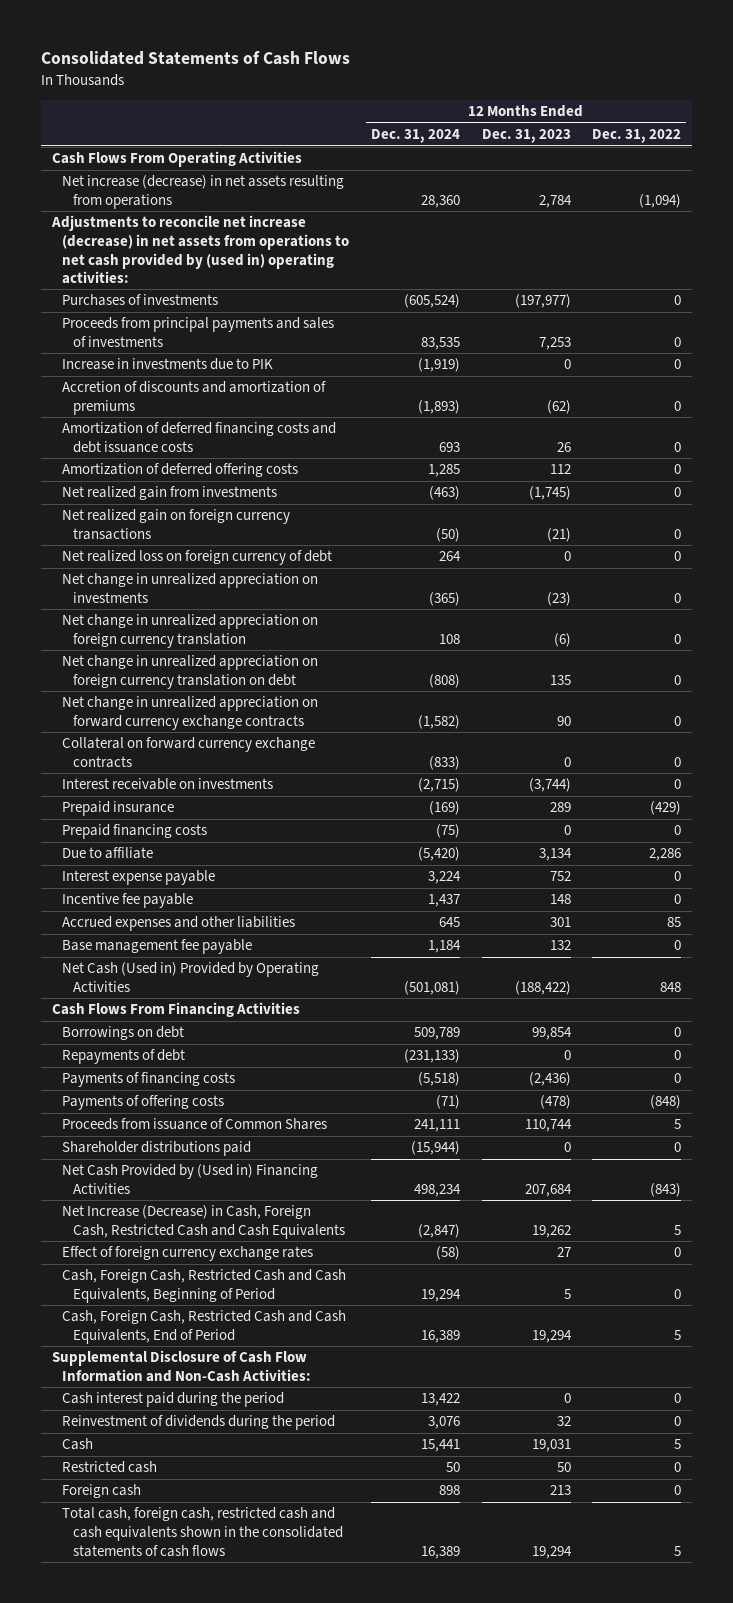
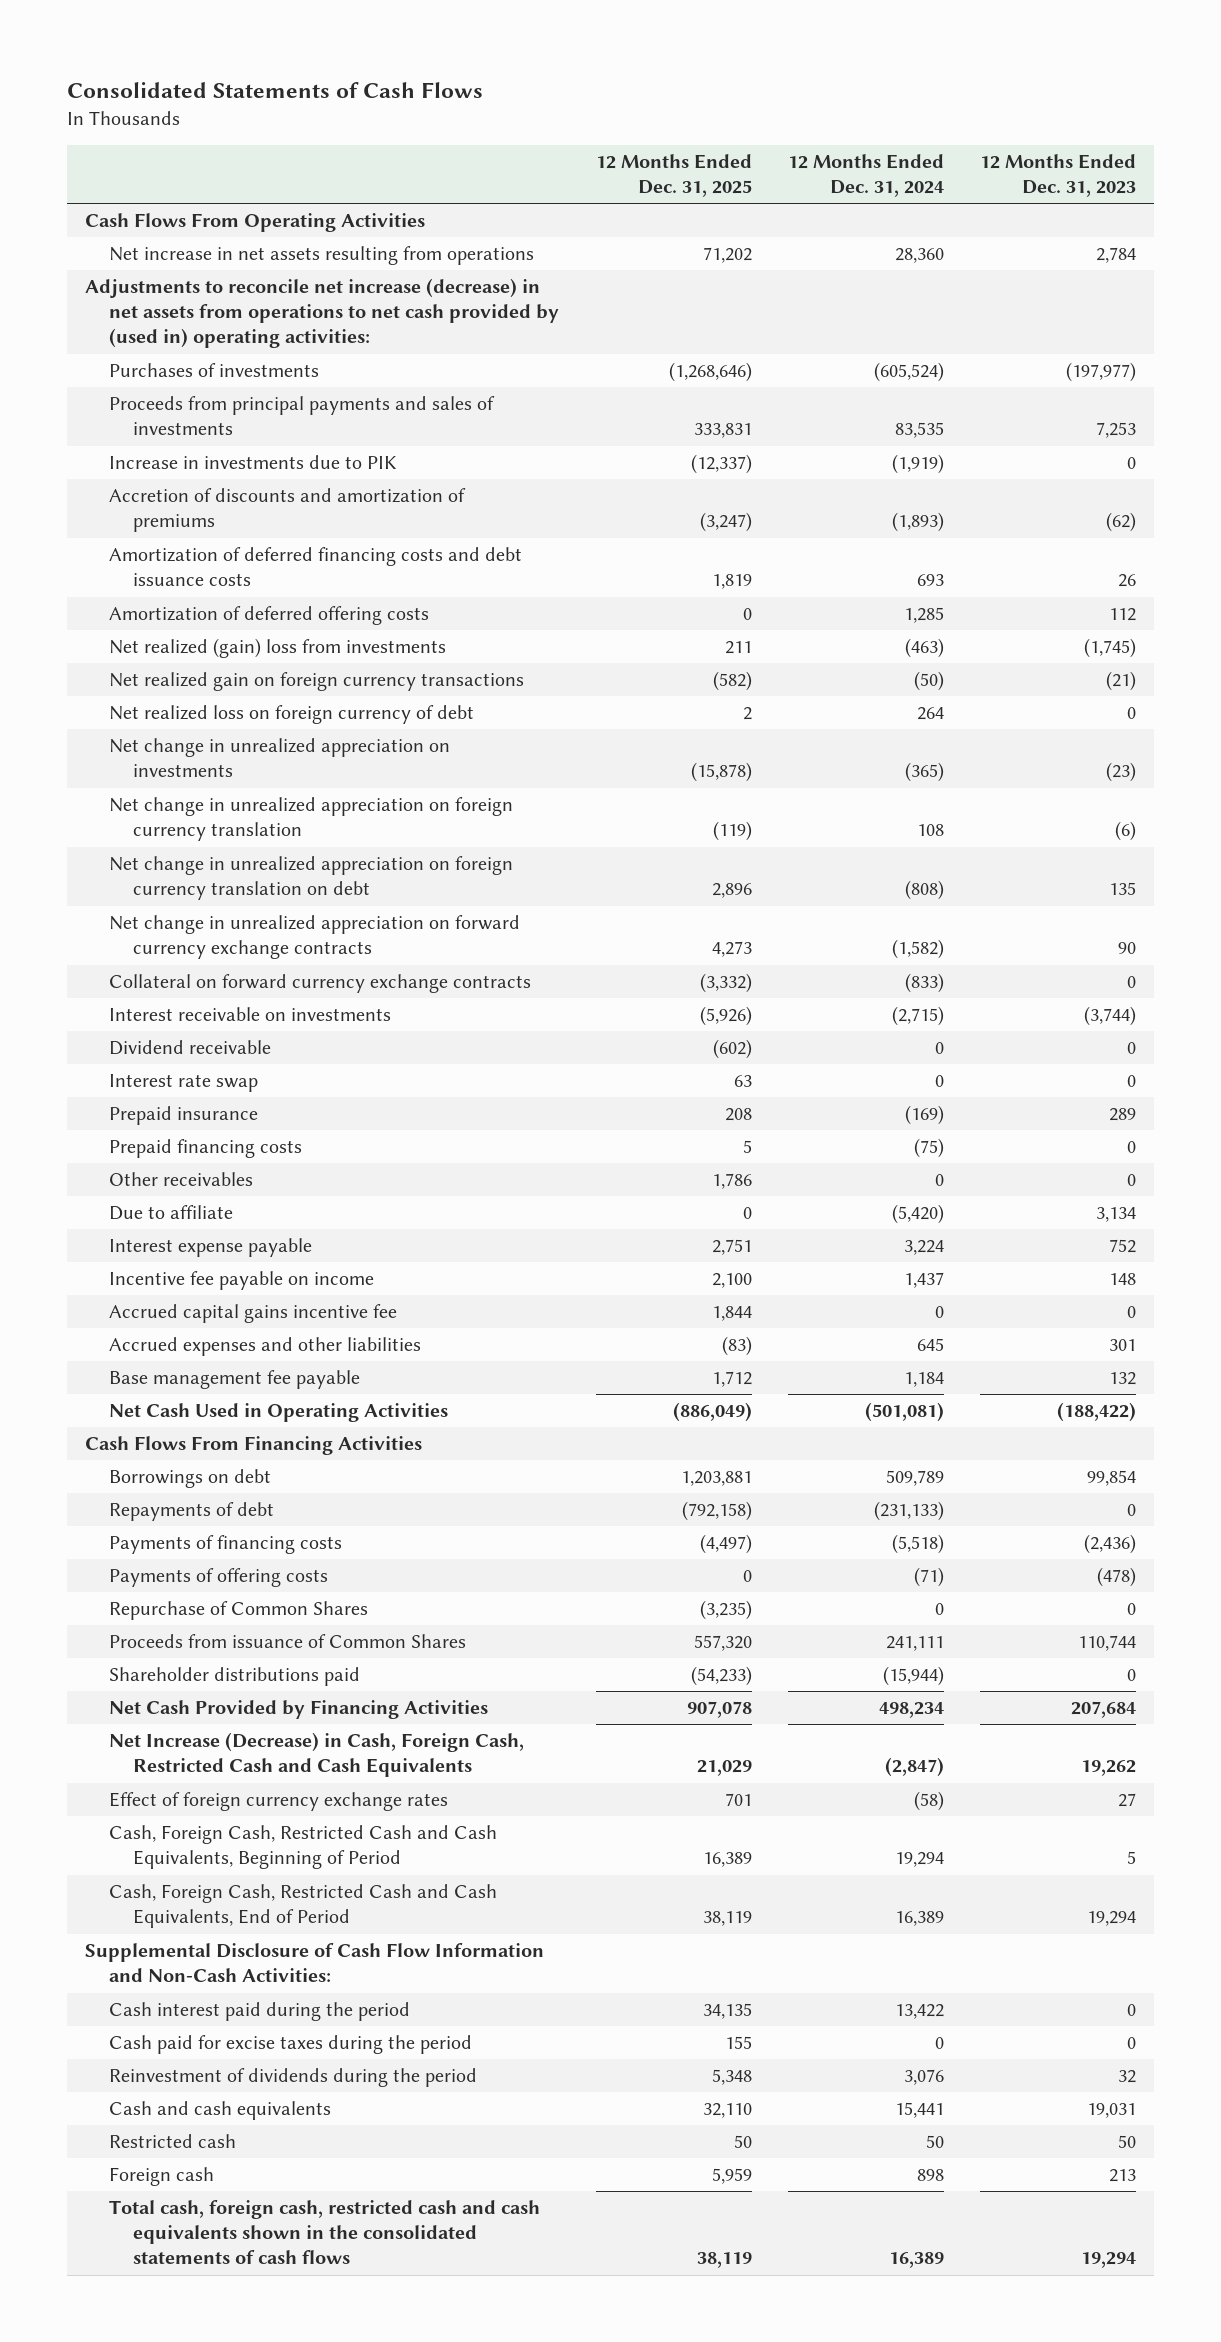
[592,129,682,144] Dec. 31, 2022 -> none
none -> [595,154,752,198] 12 Months Ended Dec. 31, 2025
[62,175,345,209] Net increase (decrease) in net assets resulting from operations -> [109,246,535,266] Net increase in net assets resulting from operations
[62,486,278,501] Net realized gain from investments -> [109,638,447,659] Net realized (gain) loss from investments
none -> [109,1040,272,1056] Dividend receivable
none -> [109,1074,259,1093] Interest rate swap
none -> [109,1172,254,1187] Other receivables
[62,893,194,909] Incentive fee payable -> [109,1271,375,1291] Incentive fee payable on income
none -> [109,1304,398,1324] Accrued capital gains incentive fee
[62,962,320,992] Net Cash (Used in) Provided by Operating Activities -> [109,1403,449,1423] Net Cash Used in Operating Activities
none -> [109,1601,369,1621] Repurchase of Common Shares
[62,1164,319,1194] Net Cash Provided by (Used in) Financing Activities -> [109,1700,489,1720] Net Cash Provided by Financing Activities
none -> [109,2035,473,2055] Cash paid for excise taxes during the period
[62,1438,94,1451] Cash -> [109,2101,332,2121] Cash and cash equivalents

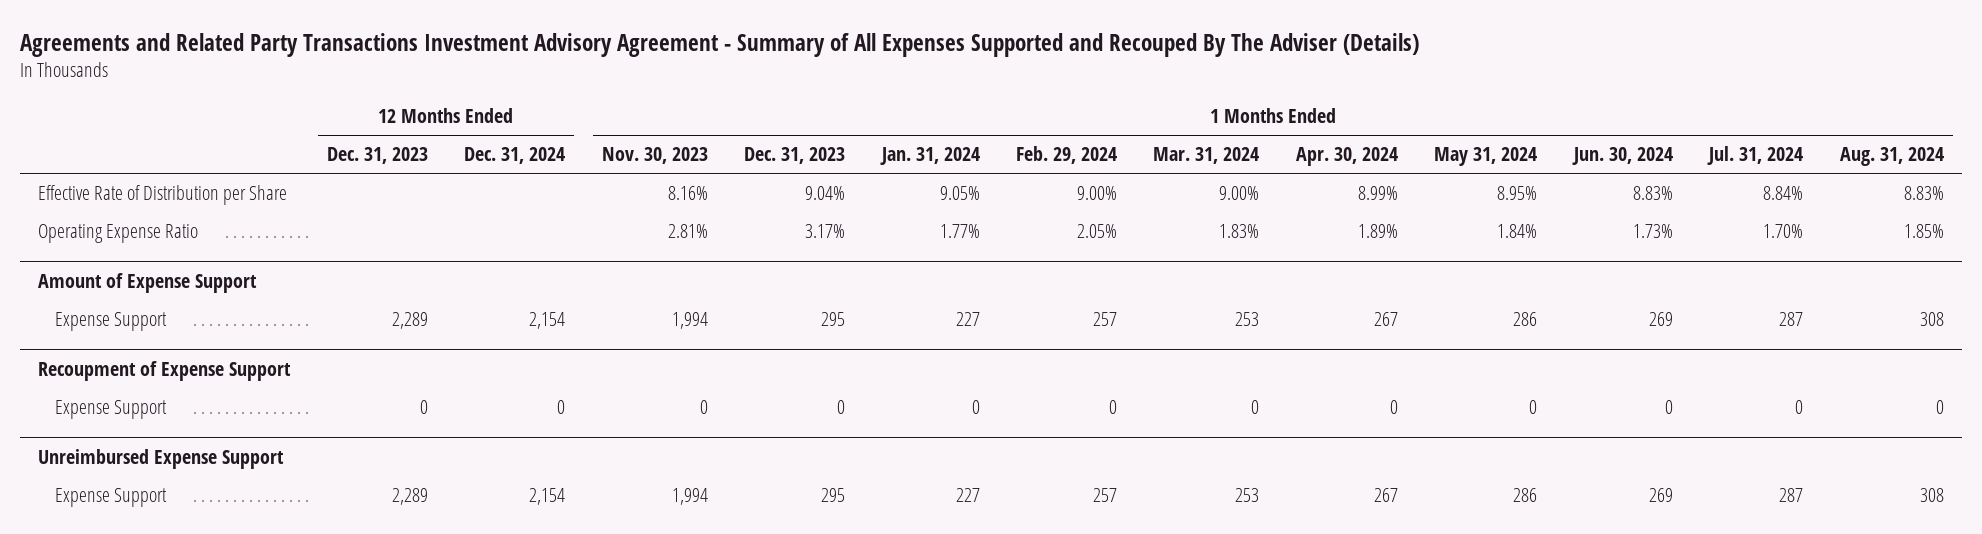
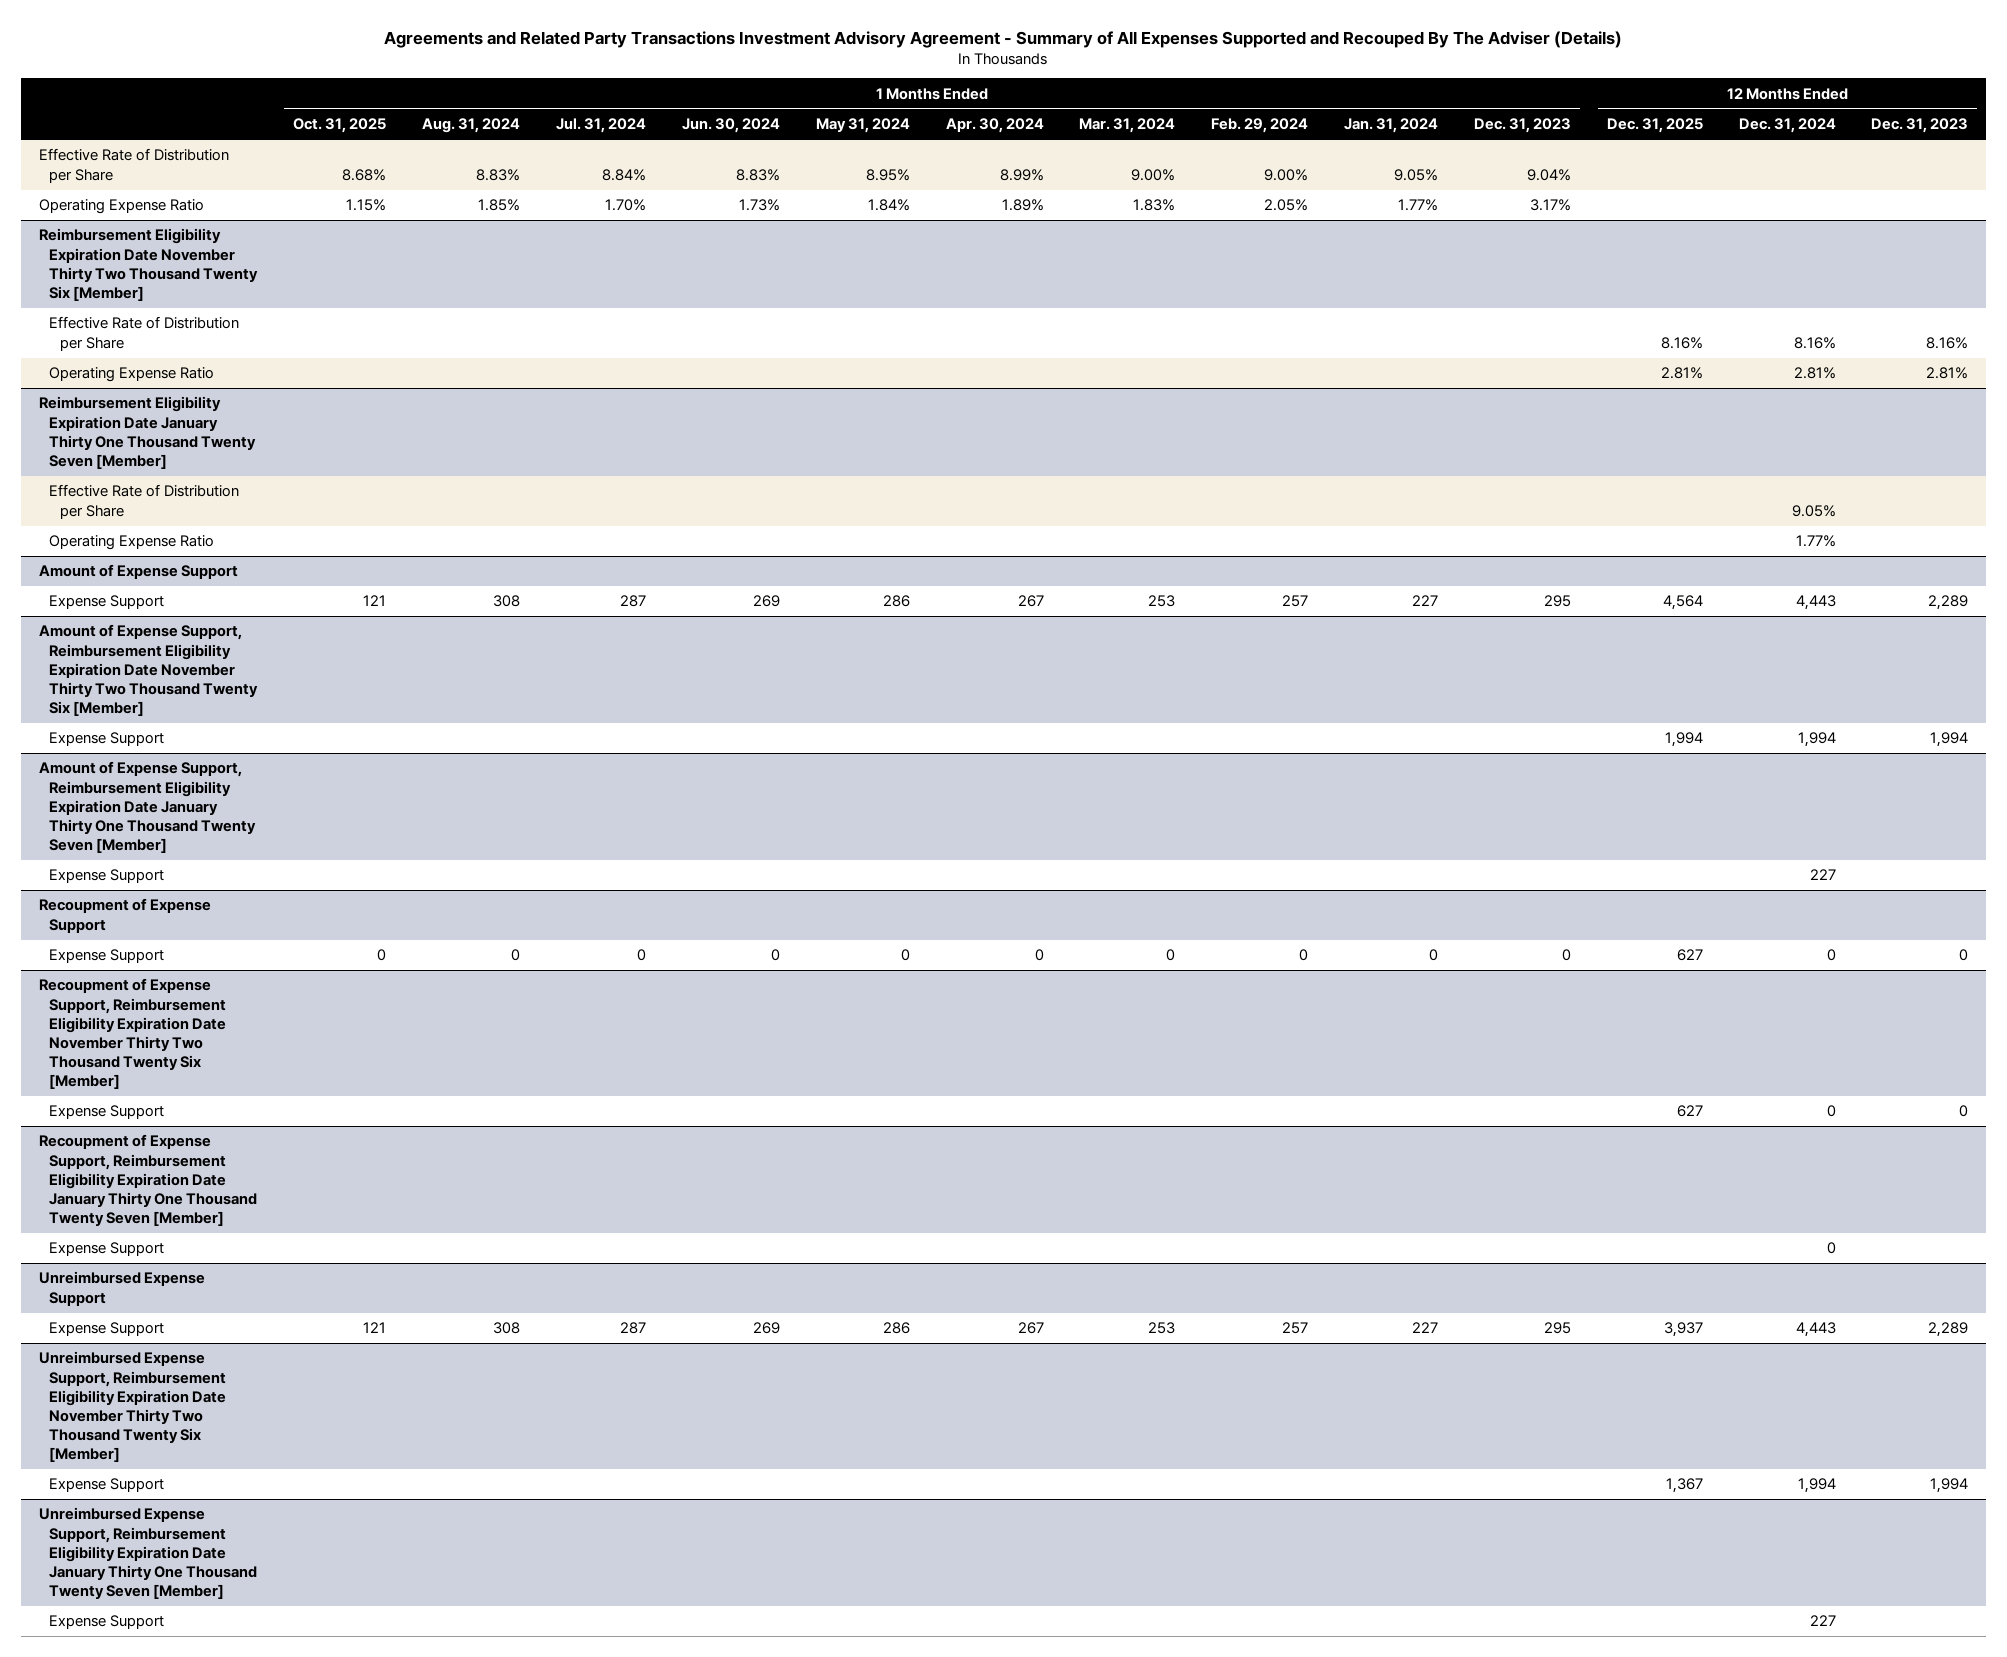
[601,147,708,165] Nov. 30, 2023 -> none
none -> [293,118,387,134] Oct. 31, 2025
none -> [1606,118,1703,134] Dec. 31, 2025
none -> [38,228,259,301] Reimbursement Eligibility Expiration Date November Thirty Two Thousand Twenty Six [Member]
none -> [49,316,240,351] Effective Rate of Distribution per Share
none -> [49,367,215,383] Operating Expense Ratio
none -> [38,396,257,469] Reimbursement Eligibility Expiration Date January Thirty One Thousand Twenty Seven [Member]
none -> [49,484,240,519] Effective Rate of Distribution per Share
none -> [49,535,215,551] Operating Expense Ratio
[529,312,566,330] 2,154 -> [1795,595,1836,611] 4,443
none -> [38,624,259,716] Amount of Expense Support, Reimbursement Eligibility Expiration Date November Thirty Two Thousand Twenty Six [Member]
none -> [49,732,165,747] Expense Support
none -> [38,761,257,853] Amount of Expense Support, Reimbursement Eligibility Expiration Date January Thirty One Thousand Twenty Seven [Member]
none -> [49,869,165,884] Expense Support
none -> [38,978,227,1090] Recoupment of Expense Support, Reimbursement Eligibility Expiration Date November Thirty Two Thousand Twenty Six [Member]
none -> [49,1105,165,1120] Expense Support
none -> [38,1134,258,1226] Recoupment of Expense Support, Reimbursement Eligibility Expiration Date January Thirty One Thousand Twenty Seven [Member]
none -> [49,1242,165,1257] Expense Support
[529,488,566,506] 2,154 -> [1795,1322,1836,1338] 4,443
none -> [38,1351,227,1463] Unreimbursed Expense Support, Reimbursement Eligibility Expiration Date November Thirty Two Thousand Twenty Six [Member]
none -> [49,1478,165,1493] Expense Support
none -> [38,1507,258,1599] Unreimbursed Expense Support, Reimbursement Eligibility Expiration Date January Thirty One Thousand Twenty Seven [Member]
none -> [49,1615,165,1630] Expense Support

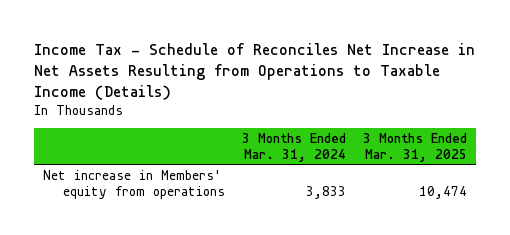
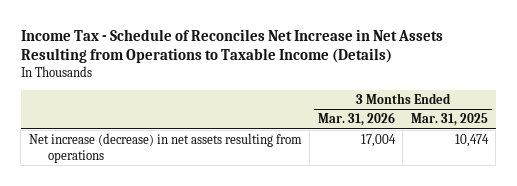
[242,132,347,162] 3 Months Ended Mar. 31, 2024 -> none
none -> [317,112,395,127] Mar. 31, 2026
[42,169,226,199] Net increase in Members' equity from operations -> [28,133,302,163] Net increase (decrease) in net assets resulting from operations

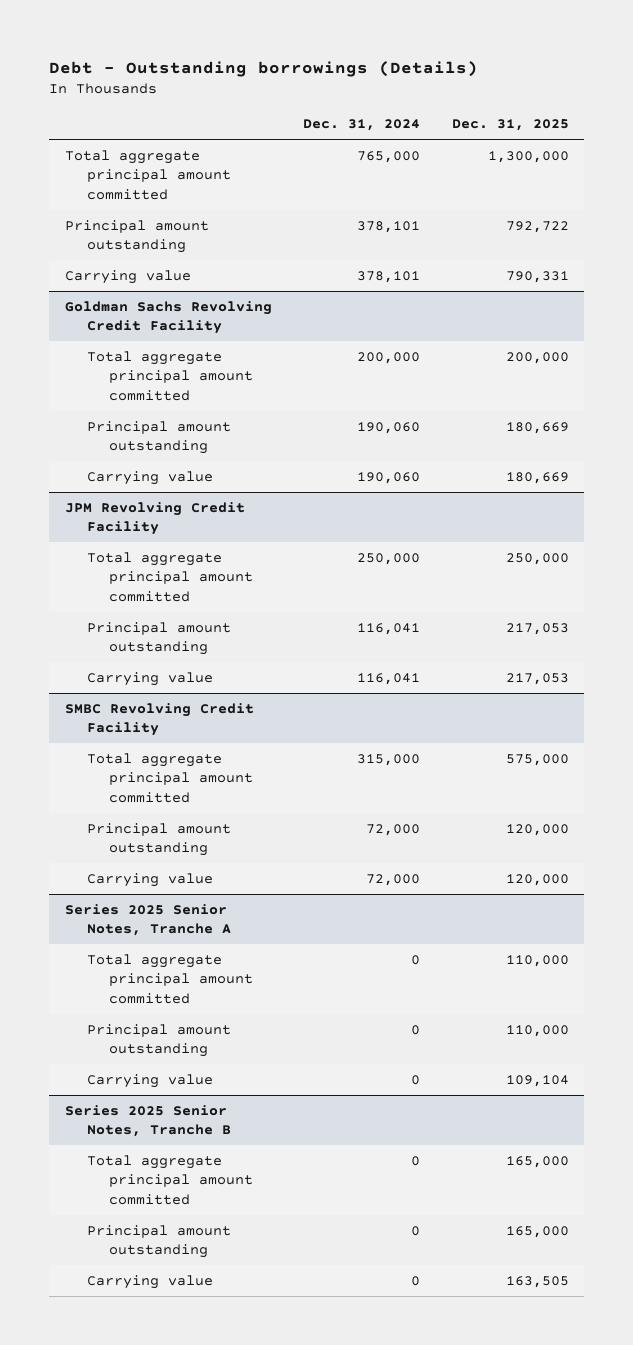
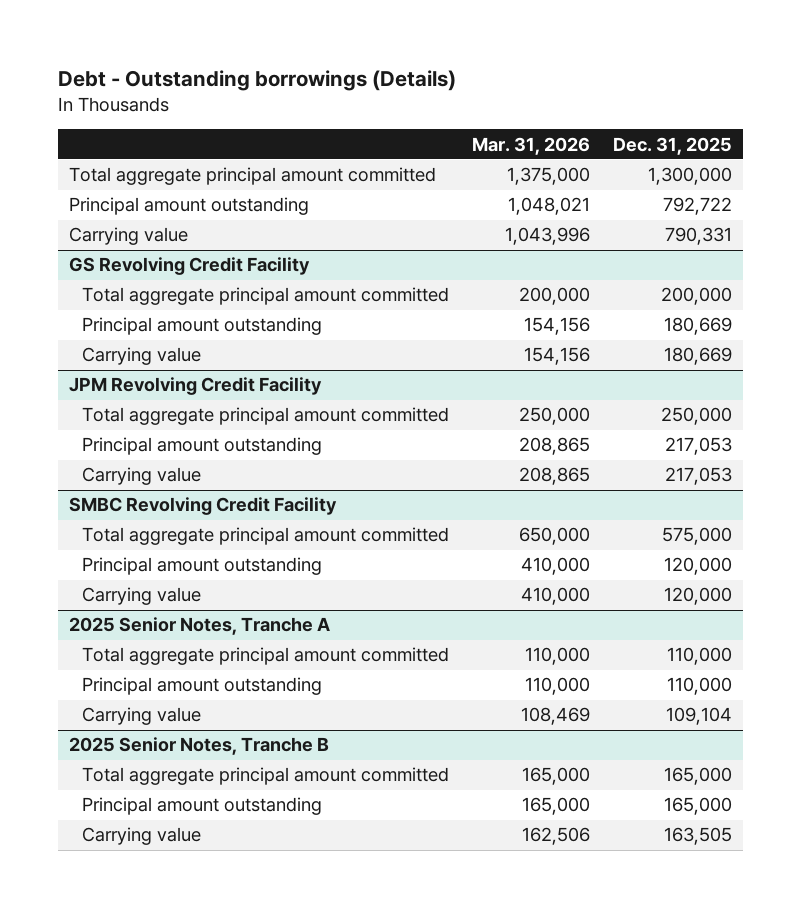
[303,119,421,132] Dec. 31, 2024 -> none
none -> [471,136,590,155] Mar. 31, 2026
[64,300,272,335] Goldman Sachs Revolving Credit Facility -> [69,257,311,276] GS Revolving Credit Facility
[64,903,232,937] Series 2025 Senior Notes, Tranche A -> [69,617,331,636] 2025 Senior Notes, Tranche A
[64,1104,232,1138] Series 2025 Senior Notes, Tranche B -> [69,737,330,756] 2025 Senior Notes, Tranche B

